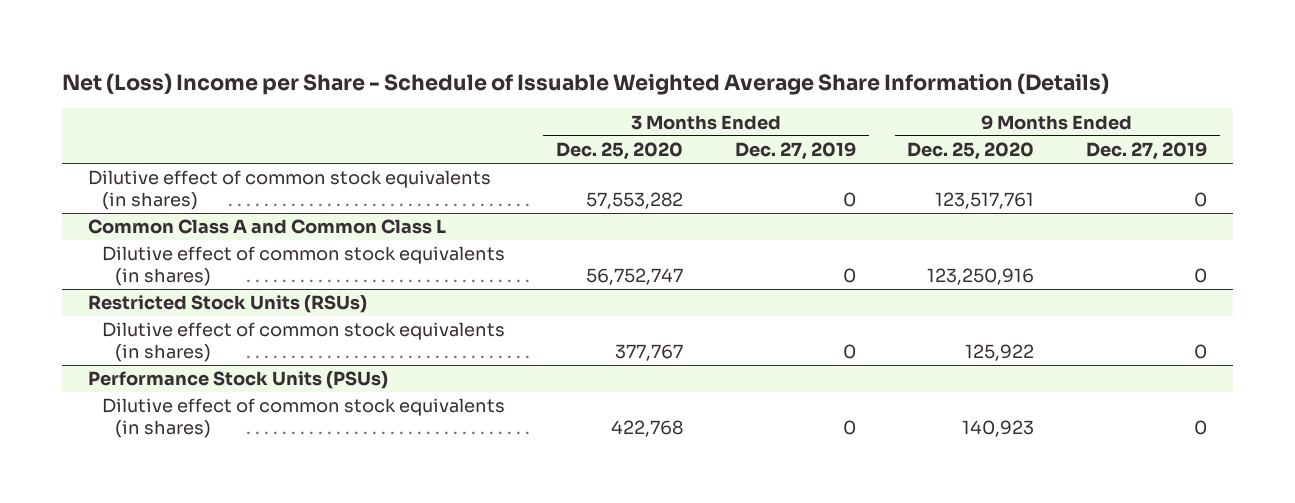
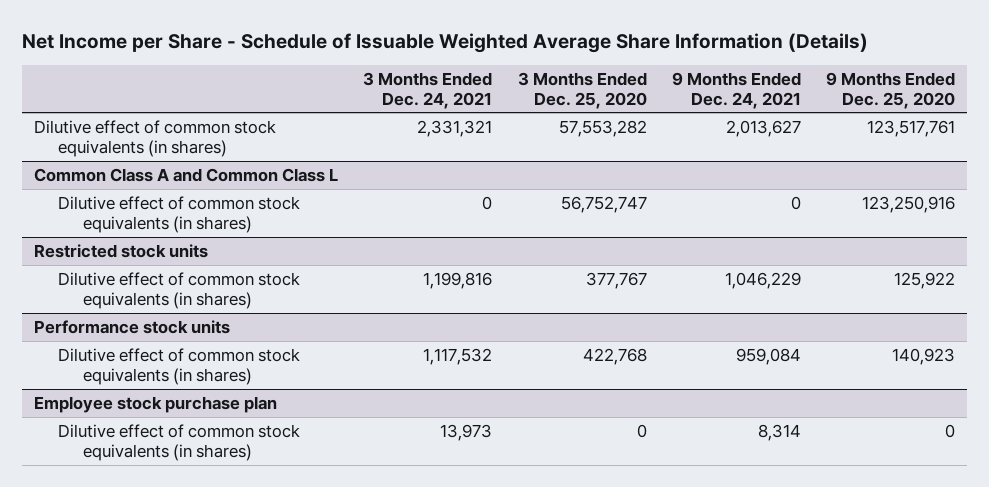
[62,73,1110,96] Net (Loss) Income per Share - Schedule of Issuable Weighted Average Share Information (Details) -> [21,33,868,54] Net Income per Share - Schedule of Issuable Weighted Average Share Information (Details)
[734,142,856,161] Dec. 27, 2019 -> none
[1086,142,1208,161] Dec. 27, 2019 -> none
none -> [363,71,493,109] 3 Months Ended Dec. 24, 2021
none -> [671,71,801,109] 9 Months Ended Dec. 24, 2021
[88,295,368,314] Restricted Stock Units (RSUs) -> [34,243,209,258] Restricted stock units
[88,371,389,390] Performance Stock Units (PSUs) -> [34,319,231,334] Performance stock units
none -> [34,395,278,413] Employee stock purchase plan
none -> [58,423,301,461] Dilutive effect of common stock equivalents (in shares)

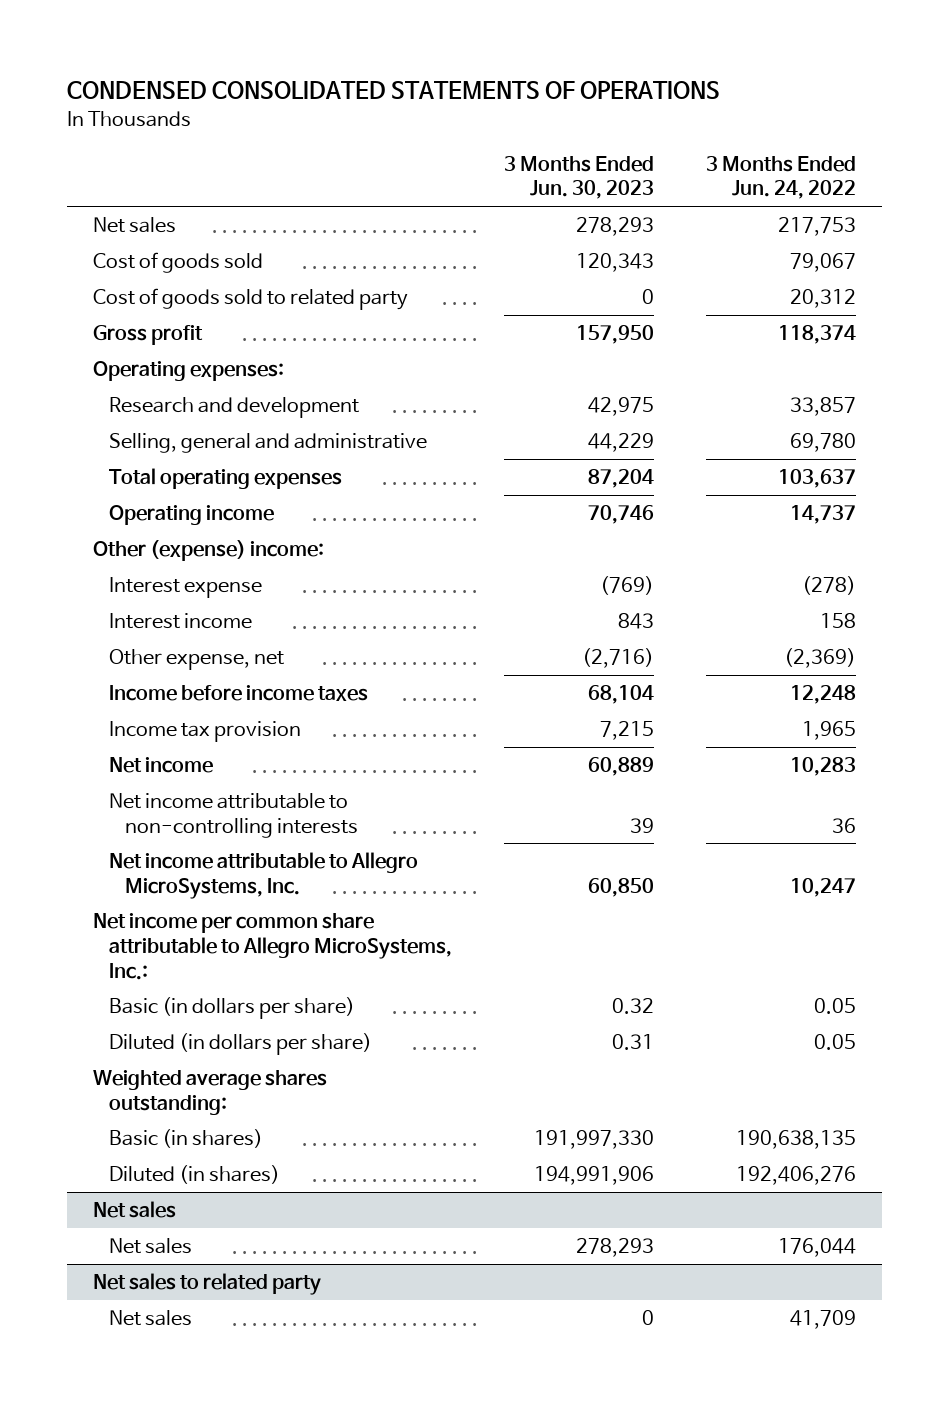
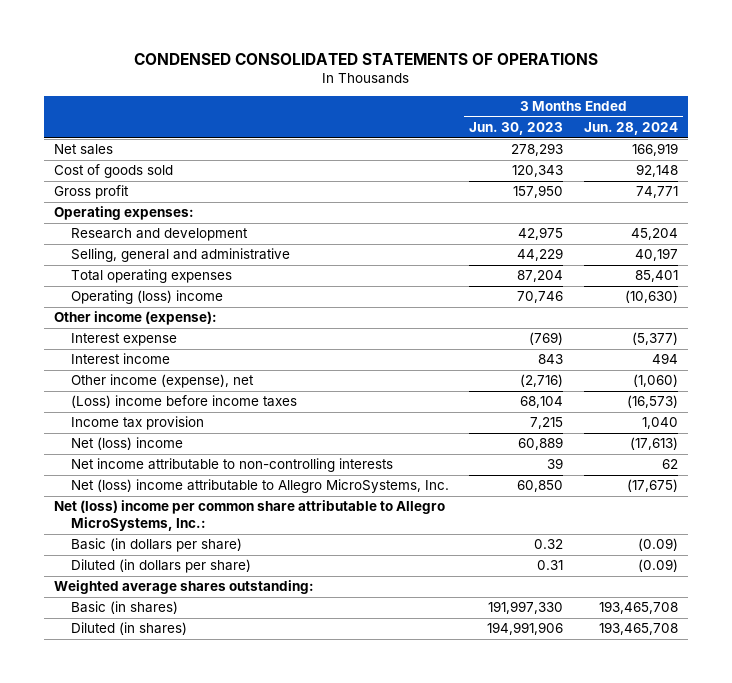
[706,155,857,200] 3 Months Ended Jun. 24, 2022 -> none
none -> [584,122,679,136] Jun. 28, 2024
[93,288,409,311] Cost of goods sold to related party -> none
[109,505,275,526] Operating income -> [70,290,223,305] Operating (loss) income
[93,540,325,562] Other (expense) income: -> [54,311,218,326] Other income (expense):
[109,649,285,671] Other expense, net -> [70,374,254,389] Other income (expense), net
[109,685,369,702] Income before income taxes -> [70,395,297,409] (Loss) income before income taxes
[109,757,214,774] Net income -> [70,437,183,451] Net (loss) income
[109,852,419,899] Net income attributable to Allegro MicroSystems, Inc. -> [70,479,449,494] Net (loss) income attributable to Allegro MicroSystems, Inc.
[93,913,453,980] Net income per common share attributable to Allegro MicroSystems, Inc.: -> [54,500,446,532] Net (loss) income per common share attributable to Allegro MicroSystems, Inc.:
[93,1201,177,1219] Net sales -> none
[109,1238,193,1255] Net sales -> none
[93,1273,322,1296] Net sales to related party -> none
[109,1310,193,1327] Net sales -> none

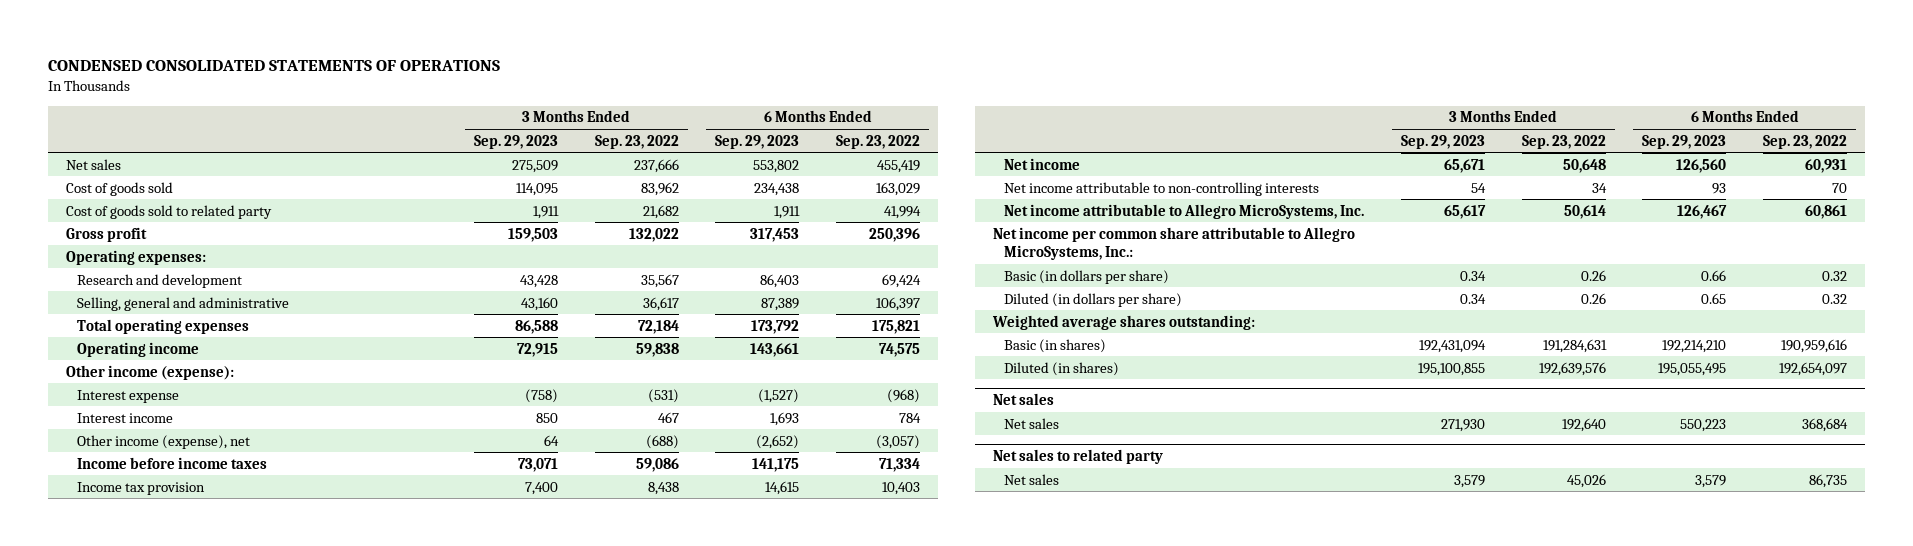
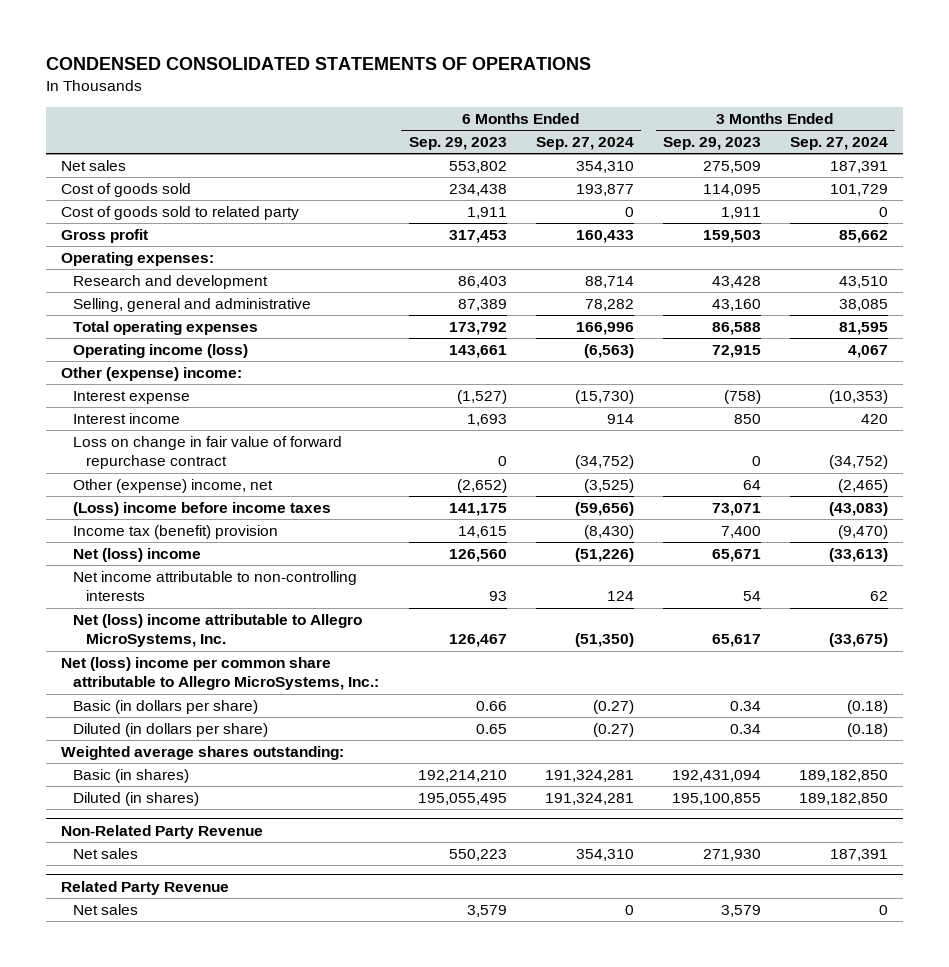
[594,134,679,149] Sep. 23, 2022 -> none
[835,134,920,149] Sep. 23, 2022 -> none
none -> [535,137,634,151] Sep. 27, 2024
none -> [790,137,889,151] Sep. 27, 2024
[77,341,200,357] Operating income -> [73,344,249,359] Operating income (loss)
[66,364,235,380] Other income (expense): -> [60,367,242,382] Other (expense) income:
none -> [73,436,343,470] Loss on change in fair value of forward repurchase contract
[77,434,251,449] Other income (expense), net -> [73,479,274,494] Other (expense) income, net
[77,456,268,469] Income before income taxes -> [73,502,332,517] (Loss) income before income taxes
[77,481,206,495] Income tax provision -> [73,525,279,540] Income tax (benefit) provision
[1004,157,1081,170] Net income -> [73,548,202,563] Net (loss) income
[1004,203,1365,219] Net income attributable to Allegro MicroSystems, Inc. -> [73,614,363,648] Net (loss) income attributable to Allegro MicroSystems, Inc.
[993,226,1356,260] Net income per common share attributable to Allegro MicroSystems, Inc.: -> [60,657,380,691] Net (loss) income per common share attributable to Allegro MicroSystems, Inc.:
[993,392,1055,405] Net sales -> [60,824,263,839] Non-Related Party Revenue
[993,448,1164,464] Net sales to related party -> none
none -> [60,880,229,895] Related Party Revenue

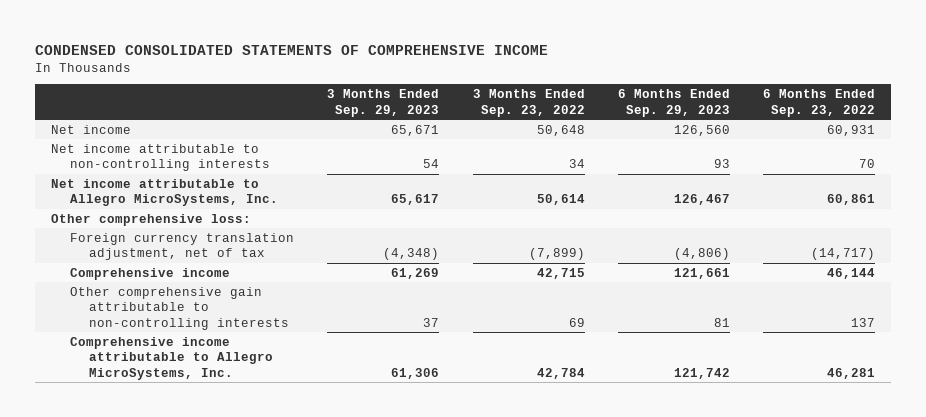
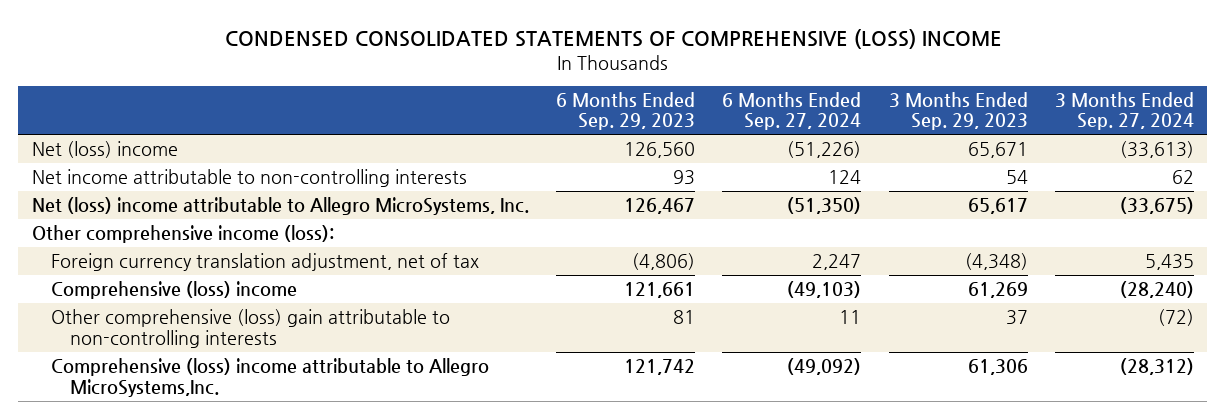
[34,44,548,55] CONDENSED CONSOLIDATED STATEMENTS OF COMPREHENSIVE INCOME -> [224,29,1002,50] CONDENSED CONSOLIDATED STATEMENTS OF COMPREHENSIVE (LOSS) INCOME
[472,89,585,117] 3 Months Ended Sep. 23, 2022 -> none
[762,89,875,117] 6 Months Ended Sep. 23, 2022 -> none
none -> [722,92,862,131] 6 Months Ended Sep. 27, 2024
none -> [1054,92,1194,131] 3 Months Ended Sep. 27, 2024
[51,124,132,134] Net income -> [31,141,178,159] Net (loss) income
[51,178,279,207] Net income attributable to Allegro MicroSystems, Inc. -> [31,197,529,216] Net (loss) income attributable to Allegro MicroSystems, Inc.
[51,213,252,226] Other comprehensive loss: -> [31,225,334,244] Other comprehensive income (loss):
[70,267,231,280] Comprehensive income -> [51,281,298,300] Comprehensive (loss) income
[70,286,290,330] Other comprehensive gain attributable to non-controlling interests -> [51,309,451,348] Other comprehensive (loss) gain attributable to non-controlling interests
[70,336,274,380] Comprehensive income attributable to Allegro MicroSystems, Inc. -> [51,358,490,397] Comprehensive (loss) income attributable to Allegro MicroSystems,Inc.

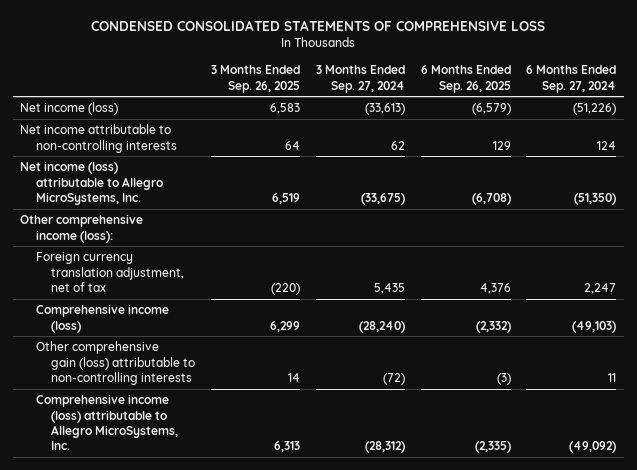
[224,29,1002,50] CONDENSED CONSOLIDATED STATEMENTS OF COMPREHENSIVE (LOSS) INCOME -> [91,20,546,32] CONDENSED CONSOLIDATED STATEMENTS OF COMPREHENSIVE LOSS
[556,92,696,131] 6 Months Ended Sep. 29, 2023 -> none
[888,92,1028,131] 3 Months Ended Sep. 29, 2023 -> none
none -> [211,65,301,93] 3 Months Ended Sep. 26, 2025
none -> [420,65,511,93] 6 Months Ended Sep. 26, 2025
[31,141,178,159] Net (loss) income -> [20,102,119,116] Net income (loss)
[31,197,529,216] Net (loss) income attributable to Allegro MicroSystems, Inc. -> [20,161,163,205] Net income (loss) attributable to Allegro MicroSystems, Inc.
[51,281,298,300] Comprehensive (loss) income -> [35,304,169,333] Comprehensive income (loss)
[51,309,451,348] Other comprehensive (loss) gain attributable to non-controlling interests -> [35,341,196,385] Other comprehensive gain (loss) attributable to non-controlling interests
[51,358,490,397] Comprehensive (loss) income attributable to Allegro MicroSystems,Inc. -> [35,394,179,451] Comprehensive income (loss) attributable to Allegro MicroSystems, Inc.

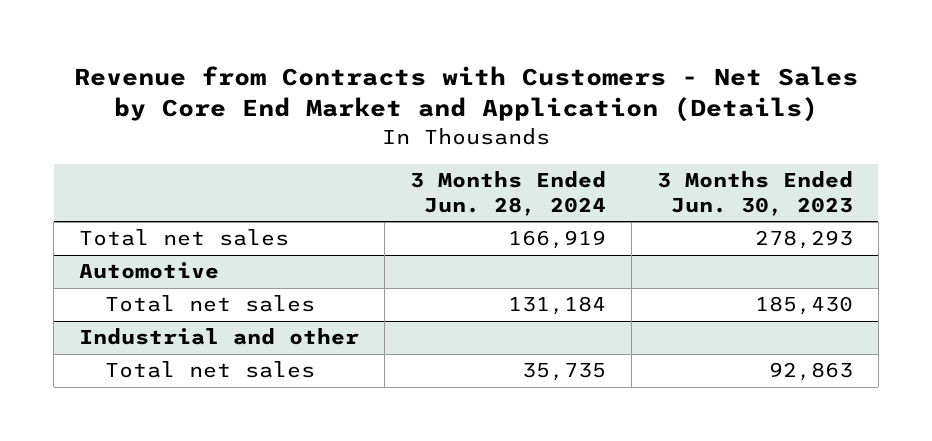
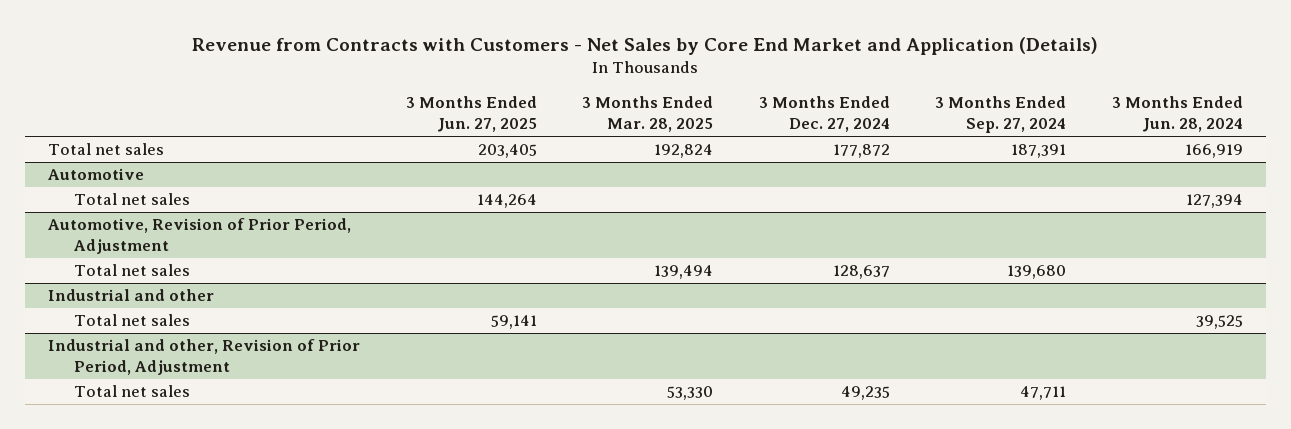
[656,171,853,217] 3 Months Ended Jun. 30, 2023 -> none
none -> [405,96,537,133] 3 Months Ended Jun. 27, 2025
none -> [582,96,714,133] 3 Months Ended Mar. 28, 2025
none -> [758,96,890,133] 3 Months Ended Dec. 27, 2024
none -> [935,96,1067,134] 3 Months Ended Sep. 27, 2024
[507,296,606,316] 131,184 -> [1185,194,1243,209] 127,394
none -> [47,218,351,255] Automotive, Revision of Prior Period, Adjustment
none -> [74,264,191,277] Total net sales
[521,363,606,382] 35,735 -> [1195,315,1243,330] 39,525
none -> [47,339,360,376] Industrial and other, Revision of Prior Period, Adjustment
none -> [74,385,191,398] Total net sales

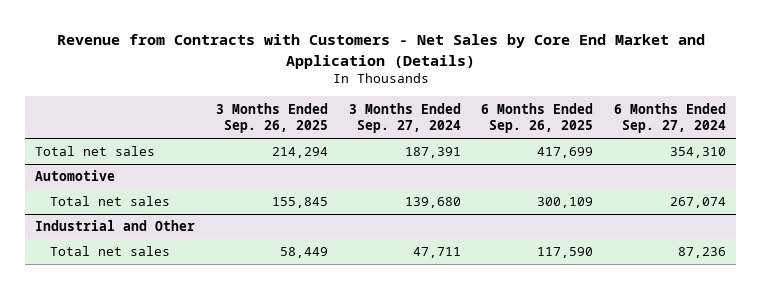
[405,96,537,133] 3 Months Ended Jun. 27, 2025 -> none
[582,96,714,133] 3 Months Ended Mar. 28, 2025 -> none
[758,96,890,133] 3 Months Ended Dec. 27, 2024 -> none
[1111,96,1243,133] 3 Months Ended Jun. 28, 2024 -> none
none -> [215,102,328,134] 3 Months Ended Sep. 26, 2025
none -> [481,102,594,134] 6 Months Ended Sep. 26, 2025
none -> [613,102,726,134] 6 Months Ended Sep. 27, 2024
[74,193,191,206] Total net sales -> none
[47,218,351,255] Automotive, Revision of Prior Period, Adjustment -> none
[74,314,191,327] Total net sales -> none
[47,339,360,376] Industrial and other, Revision of Prior Period, Adjustment -> none
[47,289,214,302] Industrial and other -> [35,220,196,232] Industrial and Other

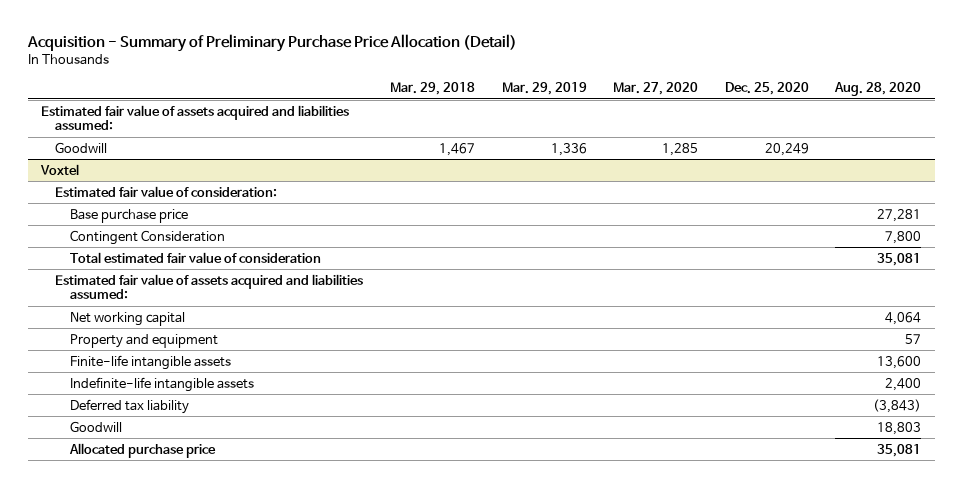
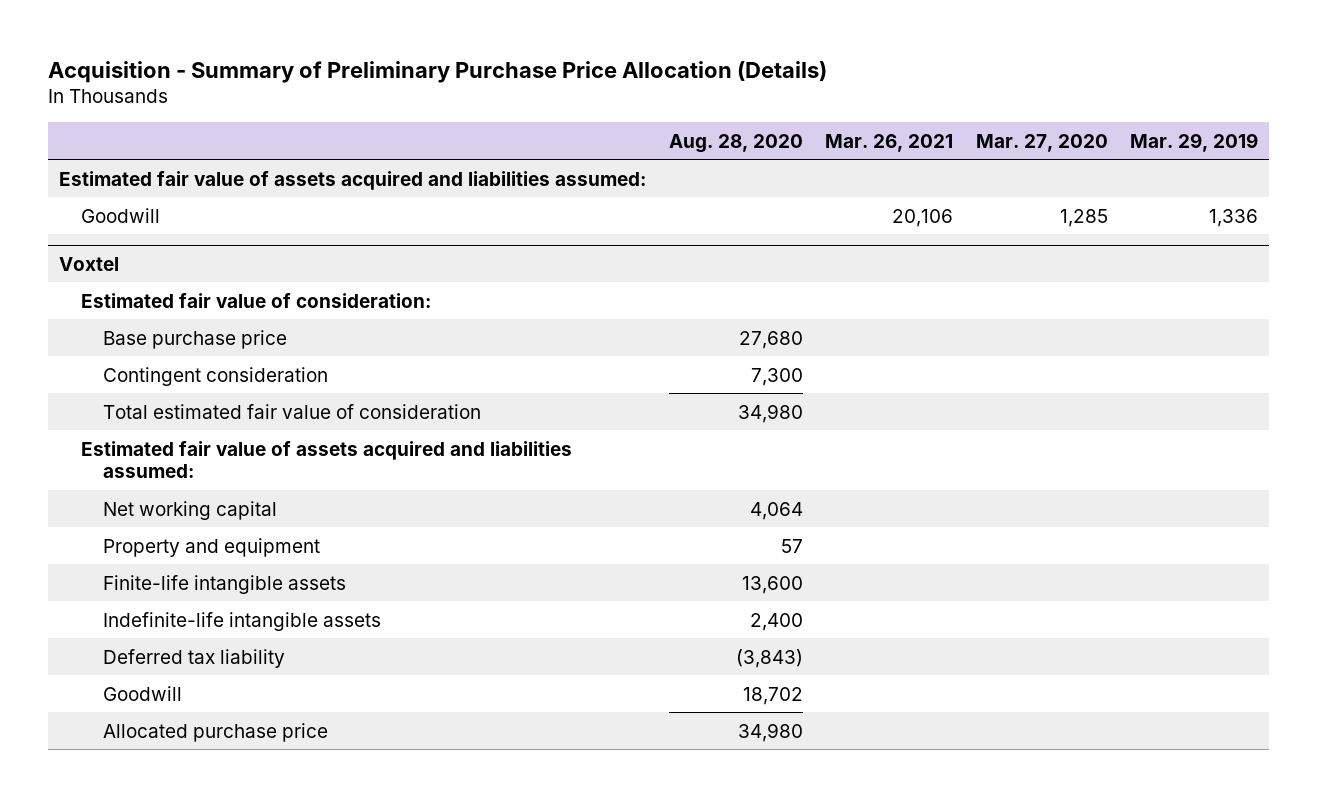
[26,34,517,53] Acquisition - Summary of Preliminary Purchase Price Allocation (Detail) -> [48,60,828,83] Acquisition - Summary of Preliminary Purchase Price Allocation (Details)
[390,82,476,96] Mar. 29, 2018 -> none
[724,82,809,96] Dec. 25, 2020 -> none
none -> [825,133,954,152] Mar. 26, 2021
[877,208,922,222] 27,281 -> [738,330,803,349] 27,680
[69,229,225,245] Contingent Consideration -> [103,366,329,386] Contingent consideration
[885,230,922,244] 7,800 -> [750,367,803,386] 7,300
[877,252,922,266] 35,081 -> [737,403,803,423] 34,980
[877,421,922,435] 18,803 -> [742,686,803,705] 18,702
[877,443,922,457] 35,081 -> [737,722,803,742] 34,980

